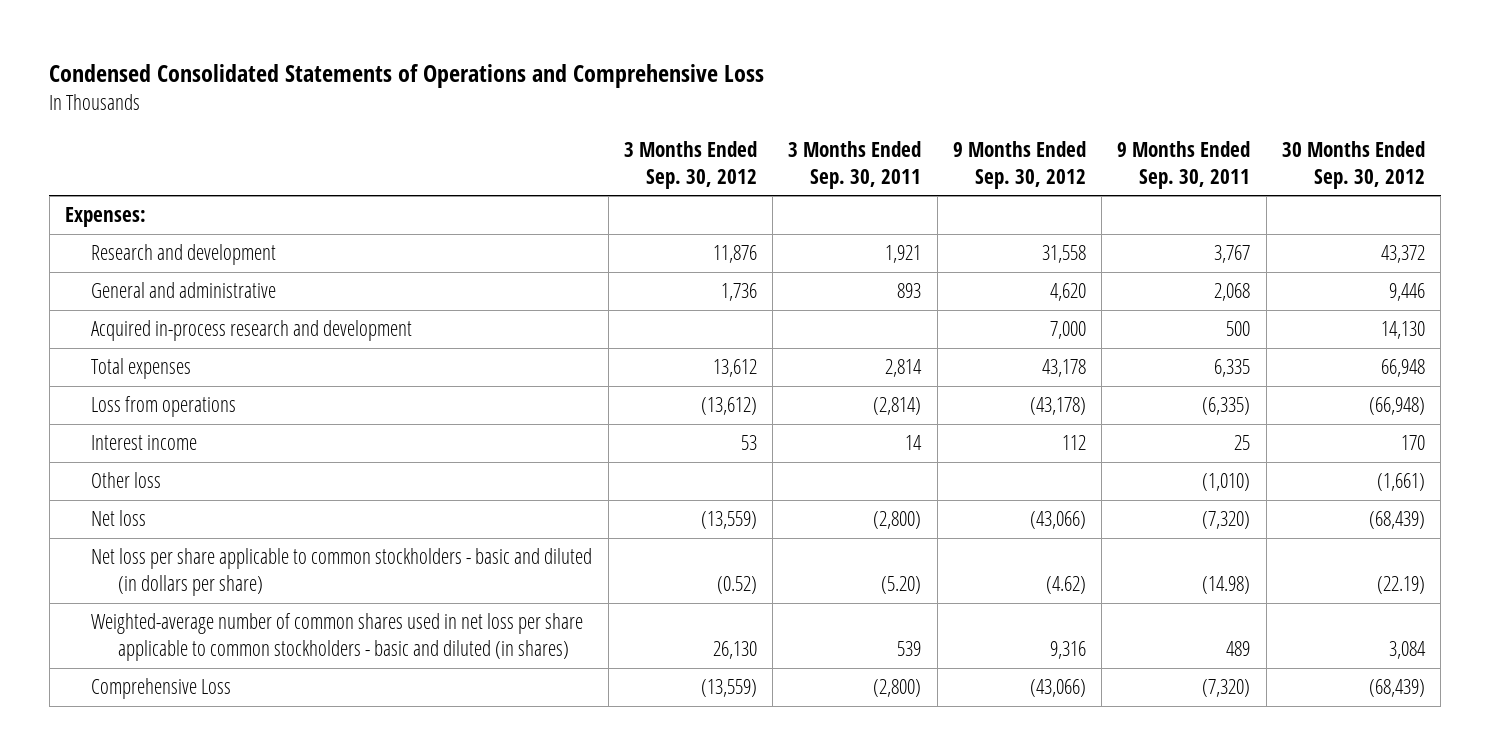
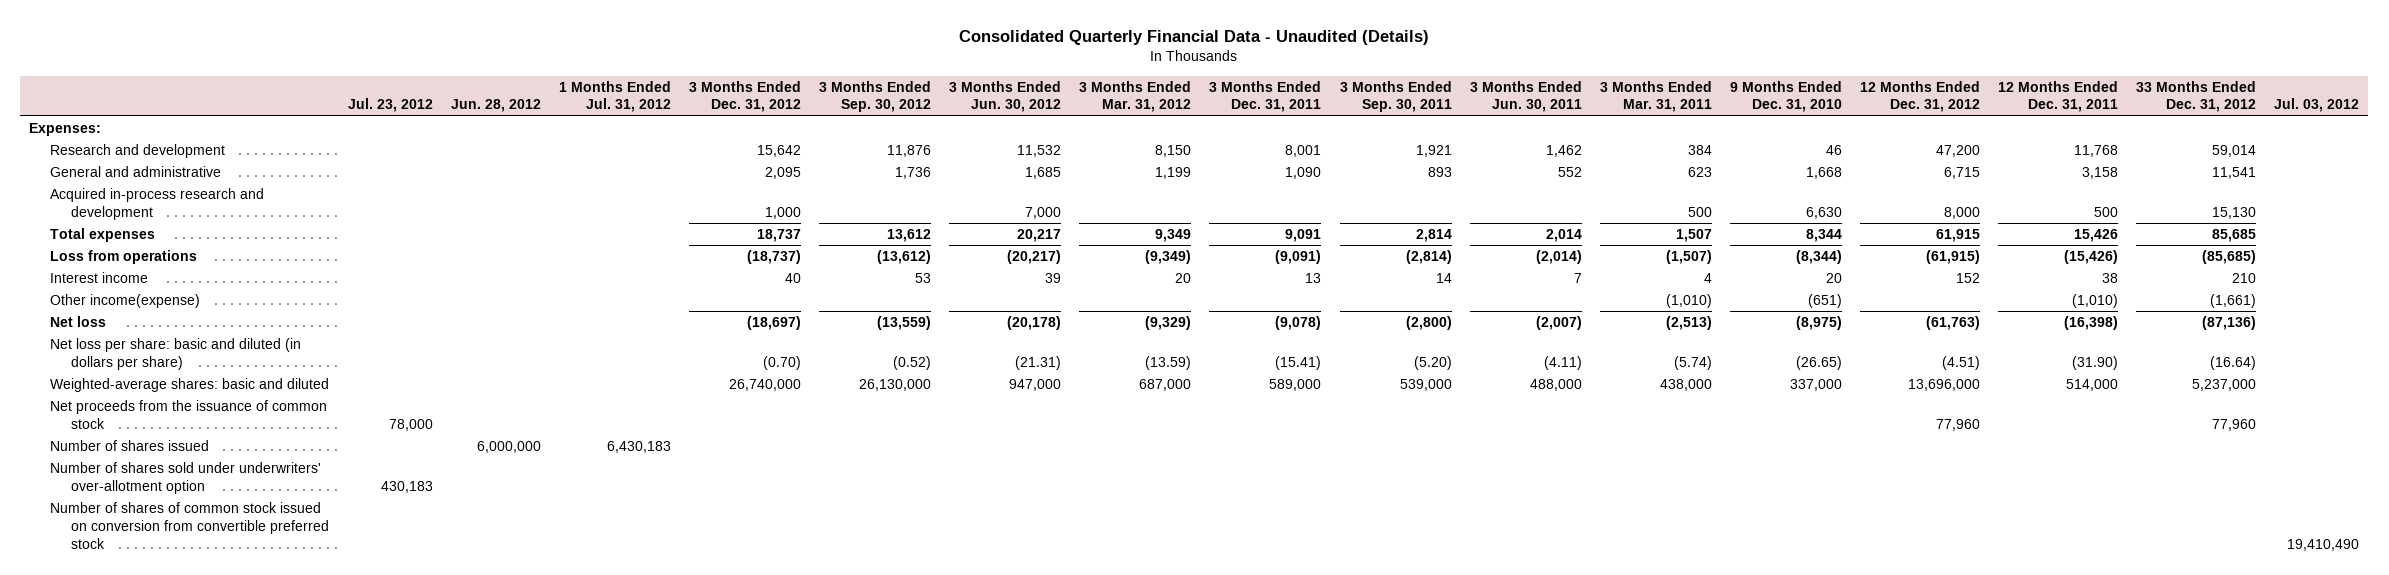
[49,63,765,88] Condensed Consolidated Statements of Operations and Comprehensive Loss -> [959,30,1430,46] Consolidated Quarterly Financial Data - Unaudited (Details)
[952,140,1086,189] 9 Months Ended Sep. 30, 2012 -> none
[1117,140,1251,189] 9 Months Ended Sep. 30, 2011 -> none
[1281,140,1425,189] 30 Months Ended Sep. 30, 2012 -> none
none -> [347,98,433,113] Jul. 23, 2012
none -> [450,99,541,113] Jun. 28, 2012
none -> [558,80,671,113] 1 Months Ended Jul. 31, 2012
none -> [688,80,801,113] 3 Months Ended Dec. 31, 2012
none -> [949,80,1062,113] 3 Months Ended Jun. 30, 2012
none -> [1079,80,1192,113] 3 Months Ended Mar. 31, 2012
none -> [1209,80,1322,113] 3 Months Ended Dec. 31, 2011
none -> [1469,80,1582,113] 3 Months Ended Jun. 30, 2011
none -> [1599,80,1712,113] 3 Months Ended Mar. 31, 2011
none -> [1729,80,1842,113] 9 Months Ended Dec. 31, 2010
none -> [1859,80,1980,113] 12 Months Ended Dec. 31, 2012
none -> [1998,80,2119,113] 12 Months Ended Dec. 31, 2011
none -> [2136,80,2257,113] 33 Months Ended Dec. 31, 2012
none -> [2274,98,2360,113] Jul. 03, 2012
[91,472,162,489] Other loss -> [50,294,201,309] Other income(expense)
[91,678,232,700] Comprehensive Loss -> none
[91,548,593,597] Net loss per share applicable to common stockholders - basic and diluted (in dollars per share) -> [50,338,302,370] Net loss per share: basic and diluted (in dollars per share)
[91,613,584,662] Weighted-average number of common shares used in net loss per share applicable to common stockholders - basic and diluted (in shares) -> [50,378,330,393] Weighted-average shares: basic and diluted
[712,641,757,660] 26,130 -> [859,379,932,392] 26,130,000
[897,641,922,657] 539 -> [1399,379,1452,392] 539,000
none -> [50,400,328,429] Net proceeds from the issuance of common stock
none -> [50,440,210,452] Number of shares issued
none -> [50,462,322,494] Number of shares sold under underwriters' over-allotment option
none -> [50,502,330,549] Number of shares of common stock issued on conversion from convertible preferred stock

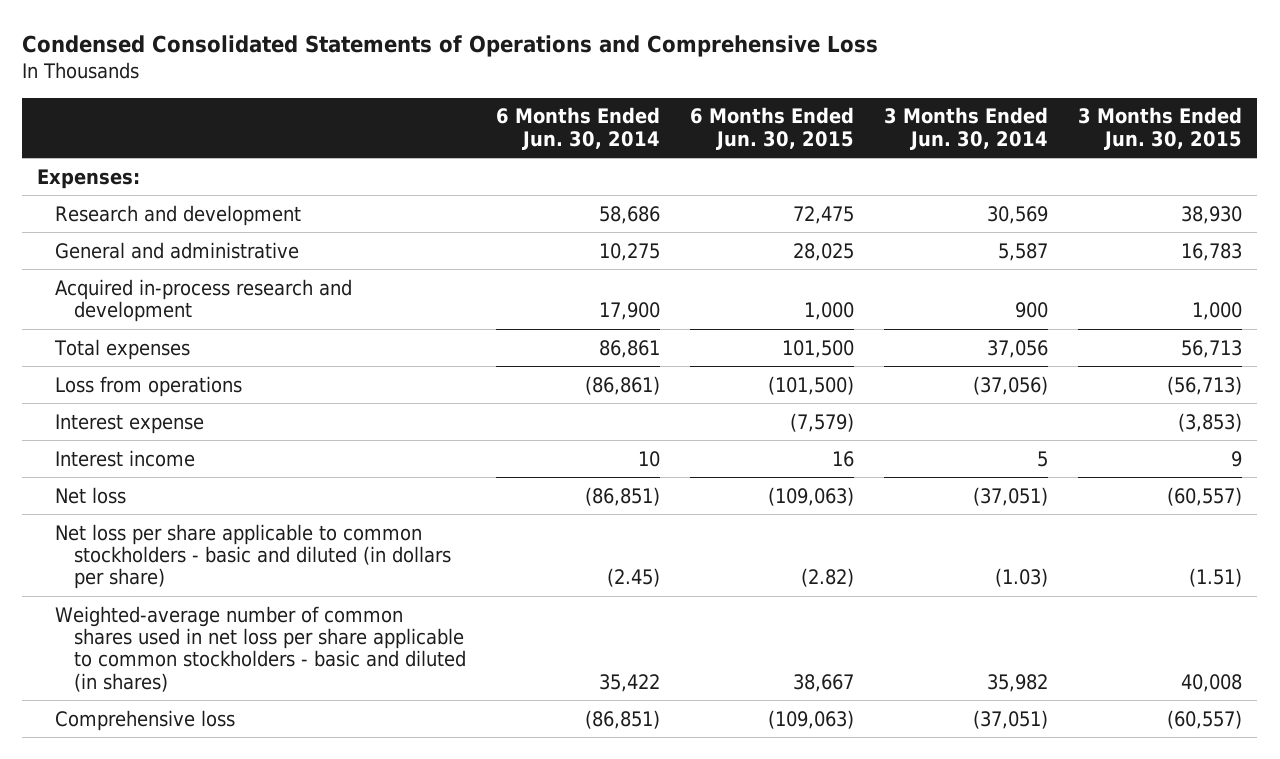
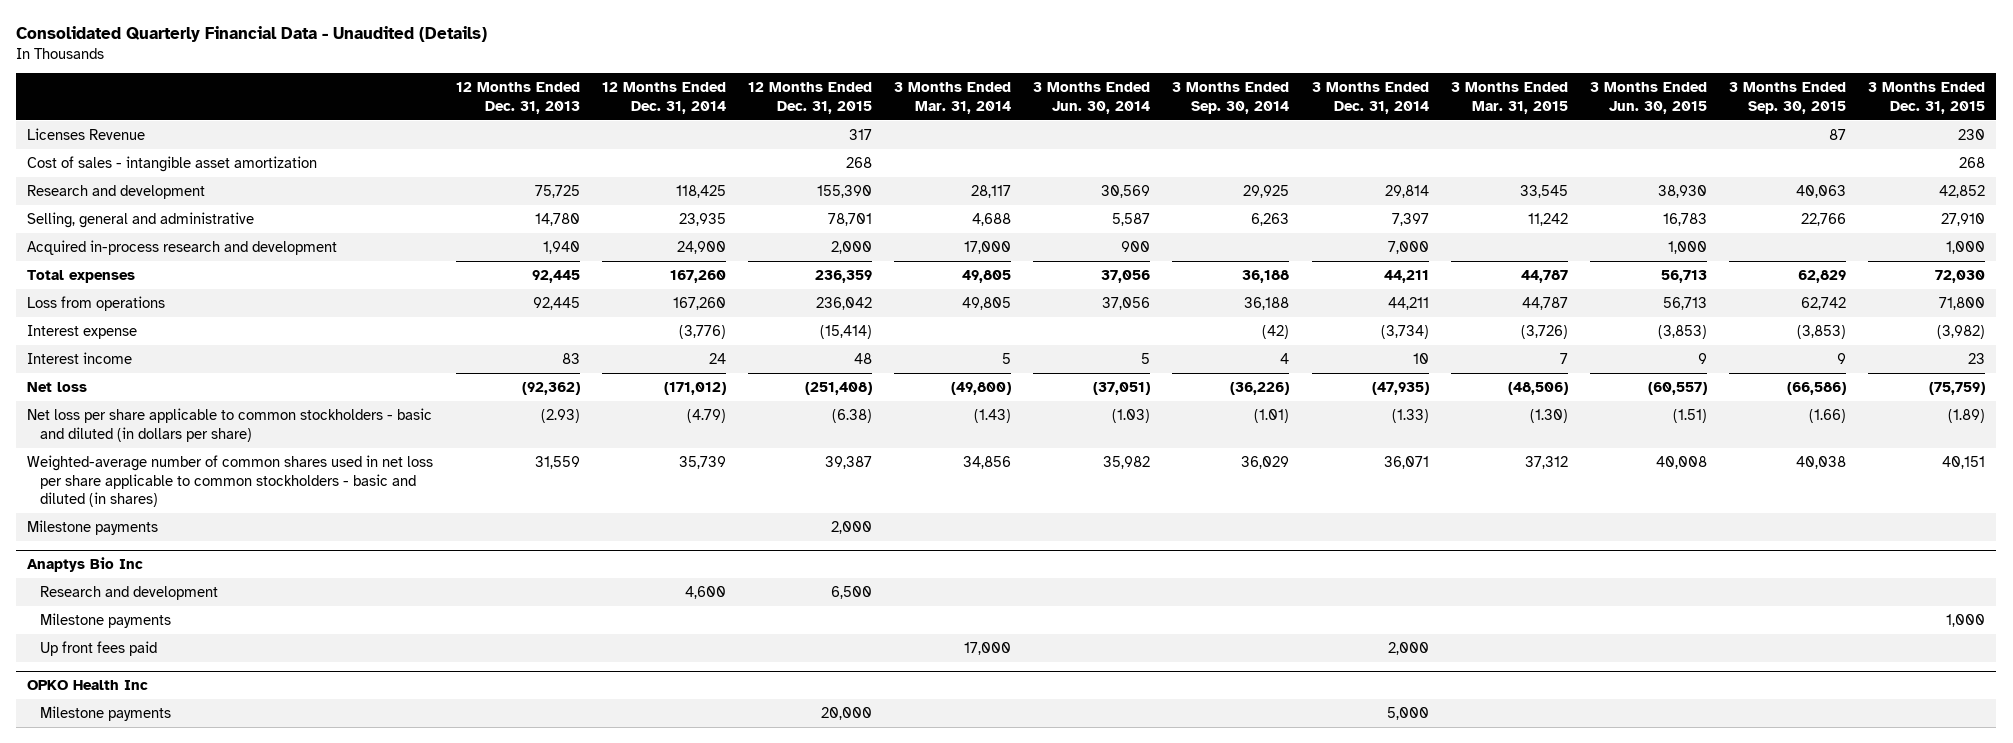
[22,35,879,58] Condensed Consolidated Statements of Operations and Comprehensive Loss -> [16,25,488,42] Consolidated Quarterly Financial Data - Unaudited (Details)
[495,107,660,150] 6 Months Ended Jun. 30, 2014 -> none
[689,107,854,150] 6 Months Ended Jun. 30, 2015 -> none
none -> [455,81,580,114] 12 Months Ended Dec. 31, 2013
none -> [601,81,726,114] 12 Months Ended Dec. 31, 2014
none -> [747,81,872,114] 12 Months Ended Dec. 31, 2015
none -> [894,81,1012,114] 3 Months Ended Mar. 31, 2014
none -> [1172,81,1290,114] 3 Months Ended Sep. 30, 2014
none -> [1311,81,1429,114] 3 Months Ended Dec. 31, 2014
none -> [1450,81,1568,114] 3 Months Ended Mar. 31, 2015
none -> [1729,81,1847,114] 3 Months Ended Sep. 30, 2015
none -> [1868,81,1986,114] 3 Months Ended Dec. 31, 2015
[37,168,141,189] Expenses: -> none
none -> [27,127,146,140] Licenses Revenue
none -> [27,155,318,172] Cost of sales - intangible asset amortization
[55,241,300,259] General and administrative -> [27,211,255,228] Selling, general and administrative
[973,375,1049,395] (37,056) -> [1102,296,1151,310] 37,056
[1167,375,1243,395] (56,713) -> [1662,296,1707,310] 56,713
[55,709,236,731] Comprehensive loss -> none
none -> [27,519,159,535] Milestone payments
none -> [27,557,144,573] Anaptys Bio Inc
none -> [39,585,218,600] Research and development
none -> [39,612,171,628] Milestone payments
none -> [39,640,157,656] Up front fees paid
none -> [27,680,149,691] OPKO Health Inc
none -> [39,705,171,721] Milestone payments

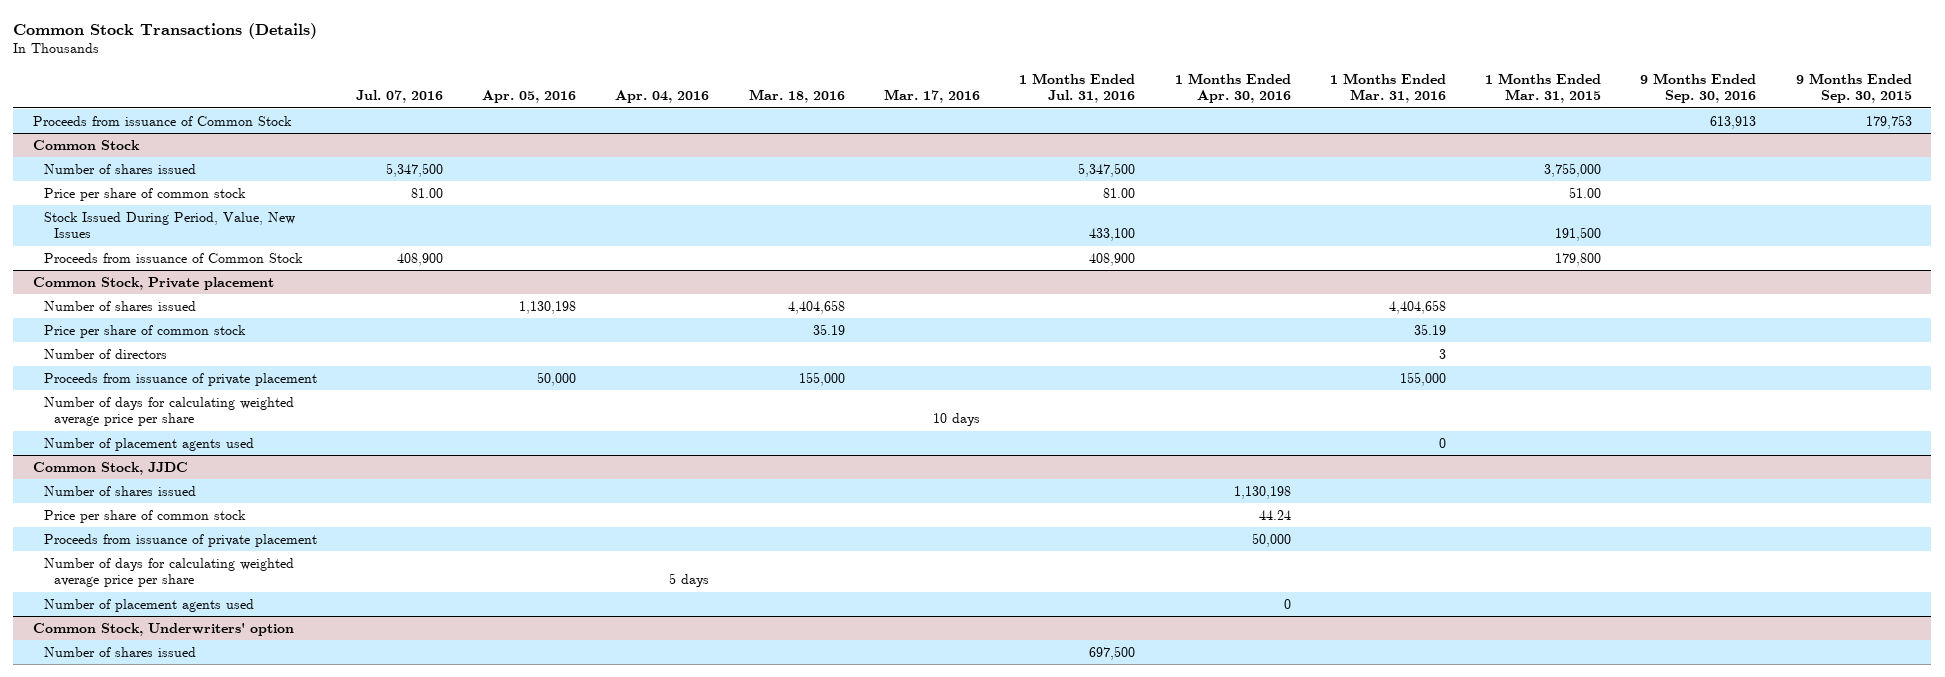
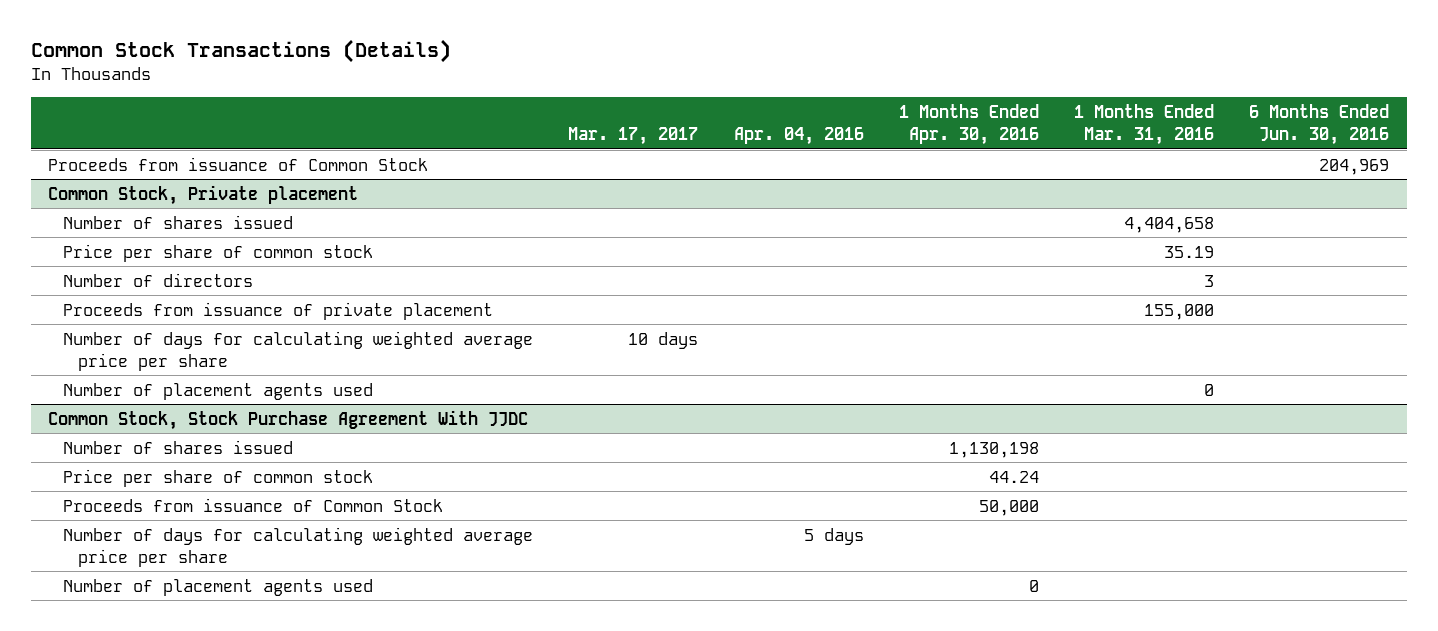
[355,90,443,104] Jul. 07, 2016 -> none
[482,90,577,104] Apr. 05, 2016 -> none
[748,89,845,104] Mar. 18, 2016 -> none
[884,89,981,104] Mar. 17, 2016 -> none
[1019,72,1136,104] 1 Months Ended Jul. 31, 2016 -> none
[1485,72,1602,104] 1 Months Ended Mar. 31, 2015 -> none
[1640,72,1757,104] 9 Months Ended Sep. 30, 2016 -> none
[1795,72,1912,104] 9 Months Ended Sep. 30, 2015 -> none
none -> [568,127,699,146] Mar. 17, 2017
none -> [1249,104,1390,146] 6 Months Ended Jun. 30, 2016
[33,139,141,150] Common Stock -> none
[43,163,196,174] Number of shares issued -> none
[43,187,246,201] Price per share of common stock -> none
[43,211,295,239] Stock Issued During Period, Value, New Issues -> none
[43,252,303,263] Proceeds from issuance of Common Stock -> none
[33,461,189,475] Common Stock, JJDC -> [48,409,529,430] Common Stock, Stock Purchase Agreement With JJDC
[43,533,317,547] Proceeds from issuance of private placement -> [63,497,444,512] Proceeds from issuance of Common Stock
[33,622,295,636] Common Stock, Underwriters' option -> none
[43,646,196,657] Number of shares issued -> none

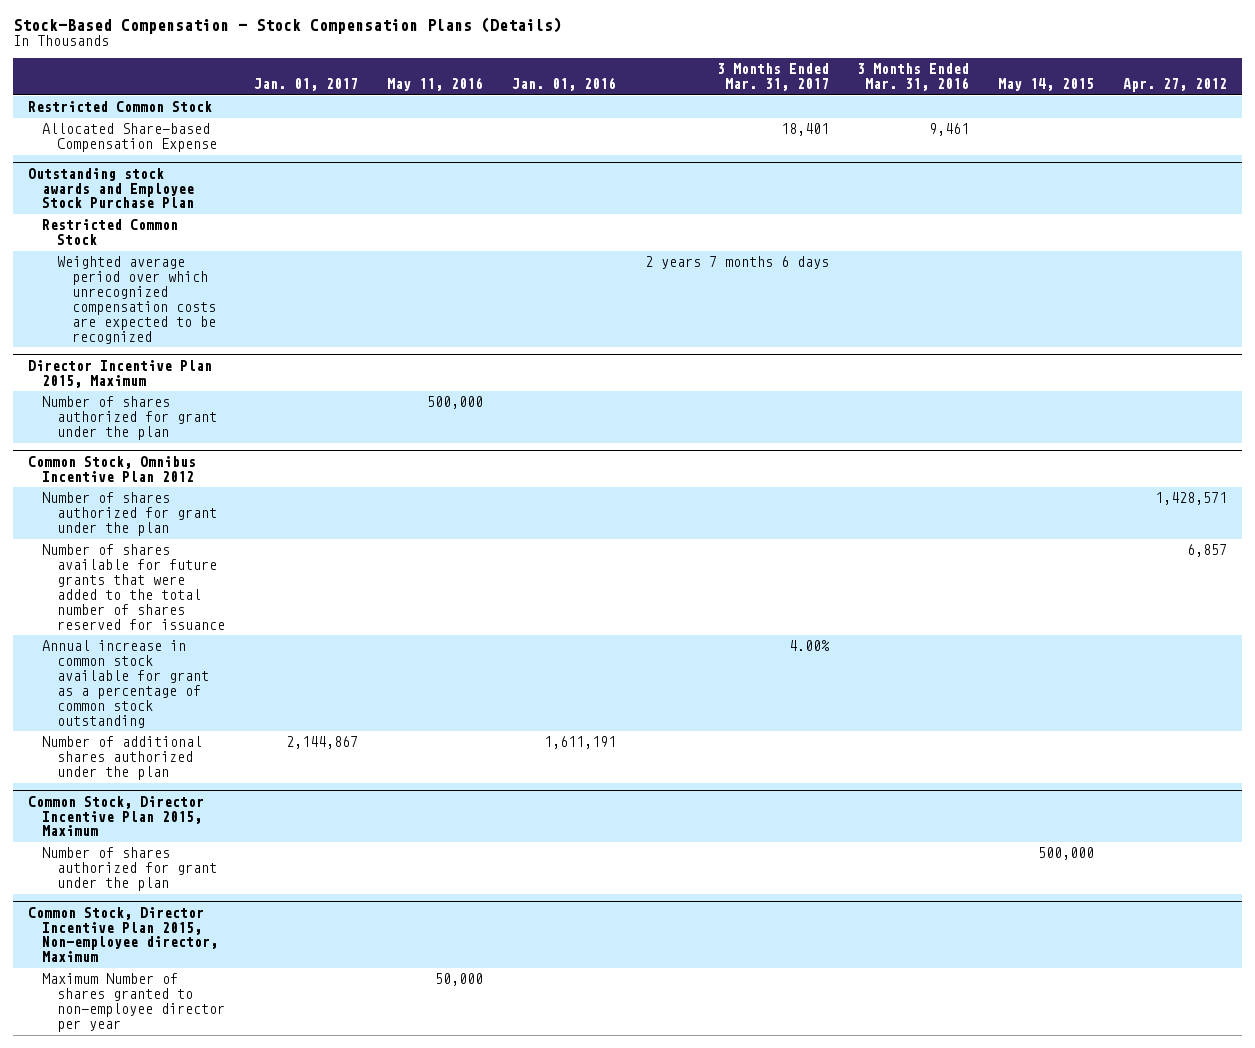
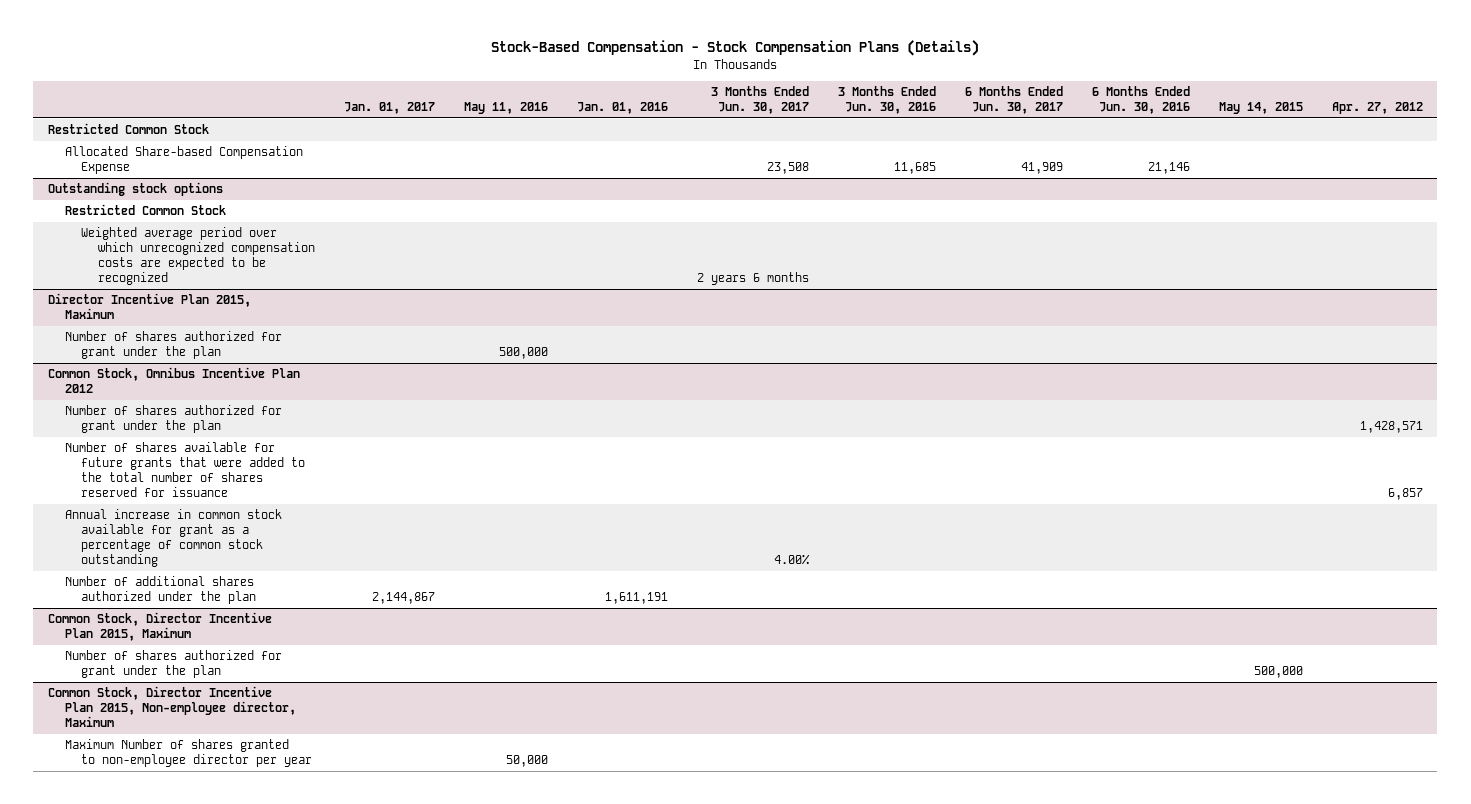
[716,63,829,92] 3 Months Ended Mar. 31, 2017 -> none
[857,63,970,92] 3 Months Ended Mar. 31, 2016 -> none
none -> [711,86,810,115] 3 Months Ended Jun. 30, 2017
none -> [838,86,937,115] 3 Months Ended Jun. 30, 2016
none -> [965,86,1064,115] 6 Months Ended Jun. 30, 2017
none -> [1092,86,1191,115] 6 Months Ended Jun. 30, 2016
[27,167,195,209] Outstanding stock awards and Employee Stock Purchase Plan -> [47,182,223,197] Outstanding stock options

